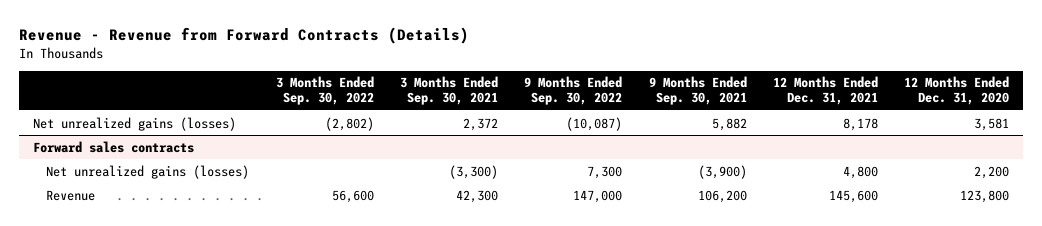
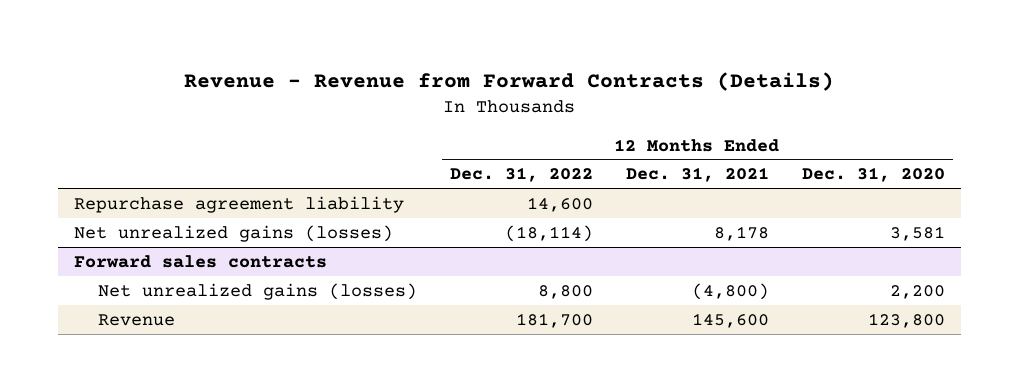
[275,76,374,106] 3 Months Ended Sep. 30, 2022 -> none
[400,76,499,106] 3 Months Ended Sep. 30, 2021 -> none
[524,76,623,106] 9 Months Ended Sep. 30, 2022 -> none
[648,76,747,106] 9 Months Ended Sep. 30, 2021 -> none
none -> [450,167,594,183] Dec. 31, 2022
none -> [73,195,404,213] Repurchase agreement liability
[843,165,879,179] 4,800 -> [691,282,769,300] (4,800)

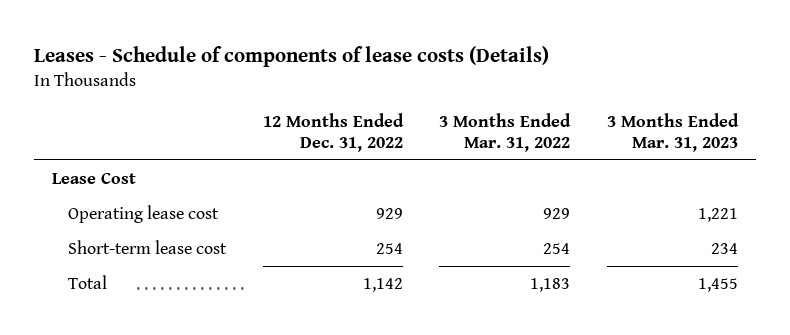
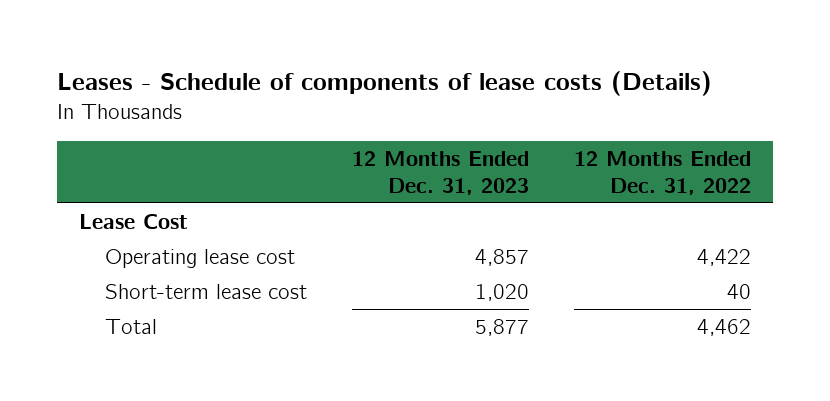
[439,112,572,152] 3 Months Ended Mar. 31, 2022 -> none
[606,112,739,152] 3 Months Ended Mar. 31, 2023 -> none
none -> [351,151,529,195] 12 Months Ended Dec. 31, 2023
[375,207,403,219] 929 -> [696,249,751,267] 4,422
[375,242,403,254] 254 -> [726,284,751,300] 40
[362,277,403,292] 1,142 -> [696,319,751,337] 4,462

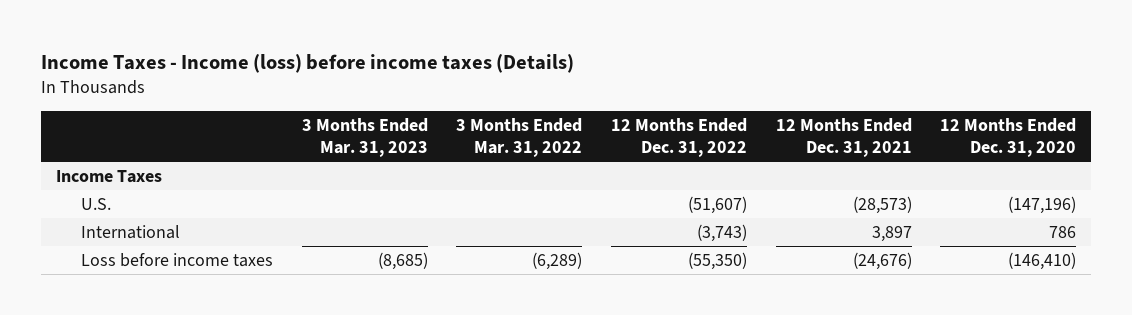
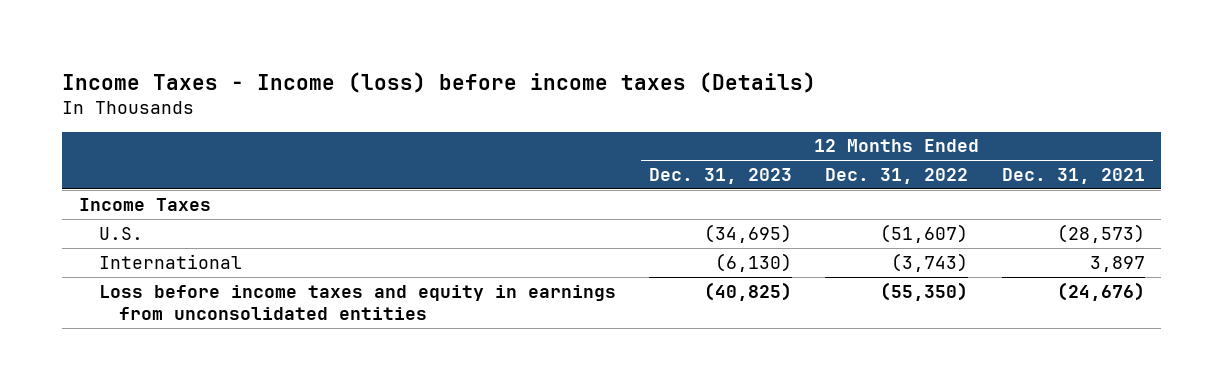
[301,117,428,158] 3 Months Ended Mar. 31, 2023 -> none
[456,117,583,158] 3 Months Ended Mar. 31, 2022 -> none
[940,117,1077,158] 12 Months Ended Dec. 31, 2020 -> none
none -> [648,168,792,185] Dec. 31, 2023
[81,252,274,267] Loss before income taxes -> [98,284,616,320] Loss before income taxes and equity in earnings from unconsolidated entities

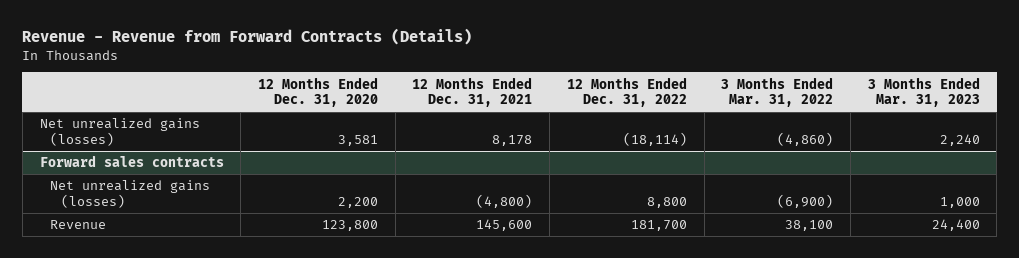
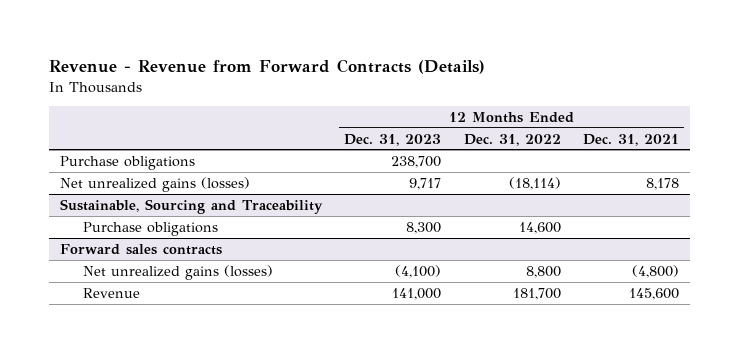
[257,76,378,108] 12 Months Ended Dec. 31, 2020 -> none
[721,76,834,108] 3 Months Ended Mar. 31, 2022 -> none
[867,76,980,108] 3 Months Ended Mar. 31, 2023 -> none
none -> [344,133,442,146] Dec. 31, 2023
none -> [60,155,196,170] Purchase obligations
none -> [60,198,324,214] Sustainable, Sourcing and Traceability
none -> [83,221,219,236] Purchase obligations

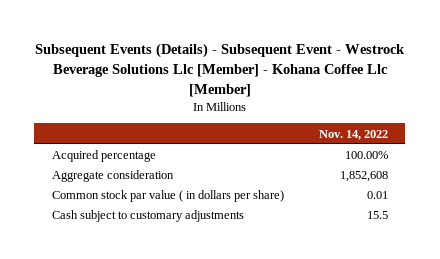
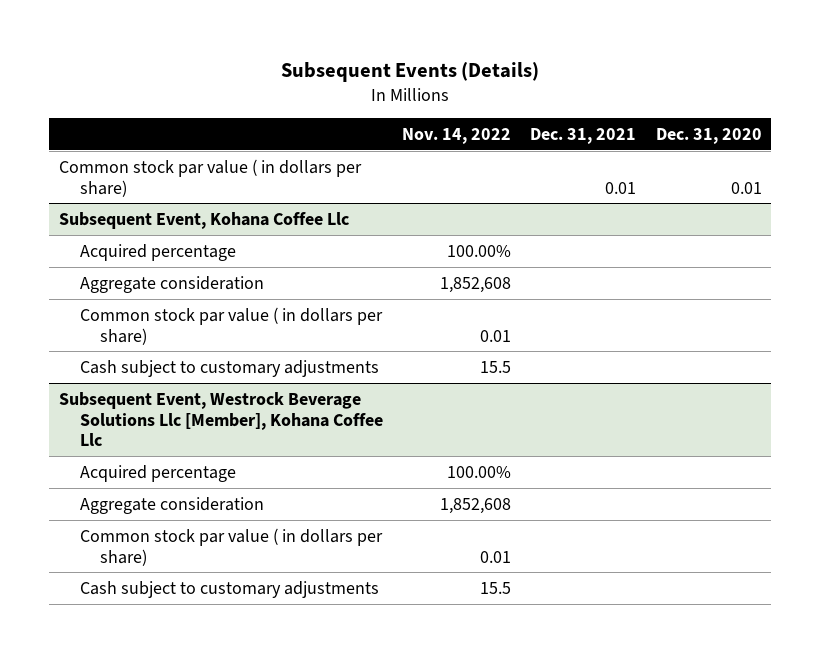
[34,43,405,97] Subsequent Events (Details) - Subsequent Event - Westrock Beverage Solutions Llc [Member] - Kohana Coffee Llc [Member] -> [281,61,540,82] Subsequent Events (Details)
none -> [530,128,637,145] Dec. 31, 2021
none -> [655,128,762,145] Dec. 31, 2020
none -> [58,158,362,197] Common stock par value ( in dollars per share)
none -> [58,211,349,229] Subsequent Event, Kohana Coffee Llc
none -> [58,391,383,447] Subsequent Event, Westrock Beverage Solutions Llc [Member], Kohana Coffee Llc
none -> [79,464,236,482] Acquired percentage
none -> [79,496,264,514] Aggregate consideration
none -> [79,527,383,566] Common stock par value ( in dollars per share)
none -> [79,580,379,598] Cash subject to customary adjustments

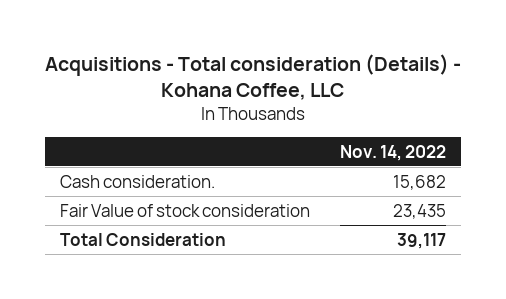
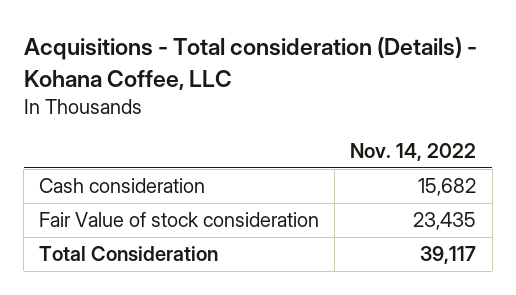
[60,174,216,188] Cash consideration. -> [39,178,206,194] Cash consideration

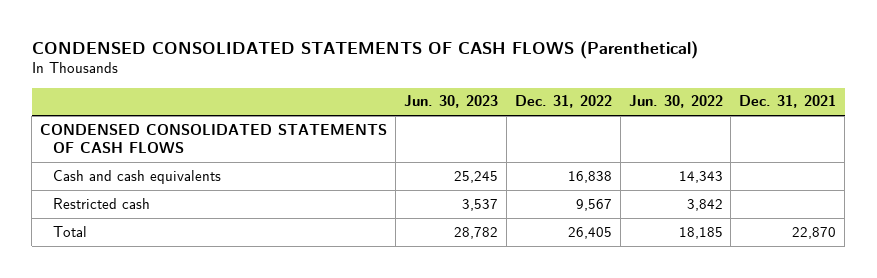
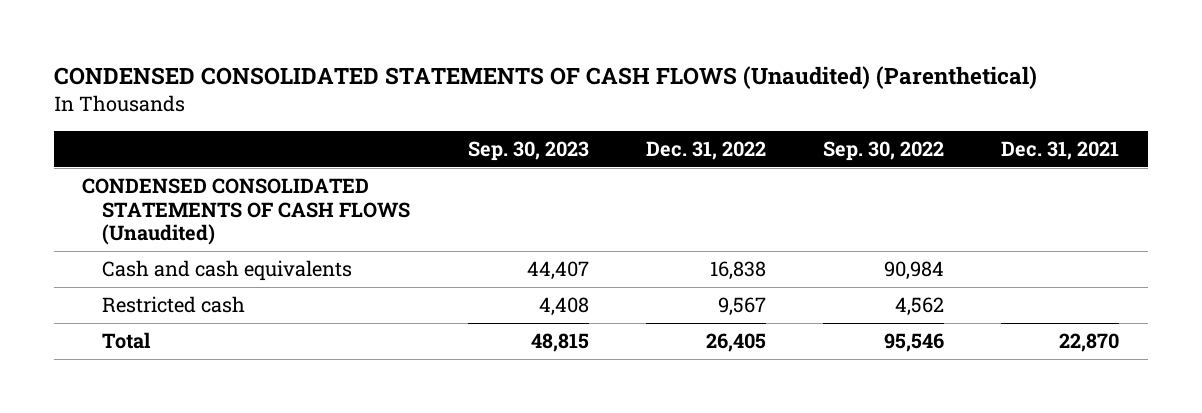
[31,41,698,60] CONDENSED CONSOLIDATED STATEMENTS OF CASH FLOWS (Parenthetical) -> [53,66,1037,90] CONDENSED CONSOLIDATED STATEMENTS OF CASH FLOWS (Unaudited) (Parenthetical)
[404,95,499,109] Jun. 30, 2023 -> none
[628,95,723,109] Jun. 30, 2022 -> none
none -> [467,140,589,161] Sep. 30, 2023
none -> [823,140,945,161] Sep. 30, 2022
[40,123,388,153] CONDENSED CONSOLIDATED STATEMENTS OF CASH FLOWS -> [82,178,411,246] CONDENSED CONSOLIDATED STATEMENTS OF CASH FLOWS (Unaudited)

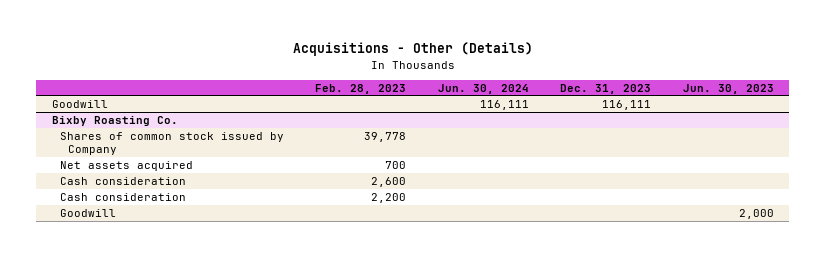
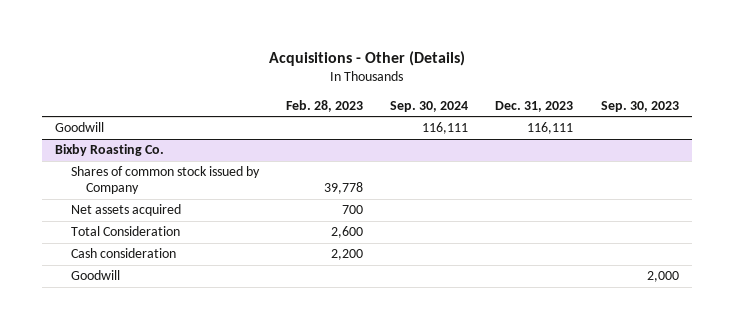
[437,83,529,94] Jun. 30, 2024 -> none
[682,83,774,94] Jun. 30, 2023 -> none
none -> [390,100,469,112] Sep. 30, 2024
none -> [600,100,679,112] Sep. 30, 2023
[59,176,186,185] Cash consideration -> [70,226,180,237] Total Consideration

